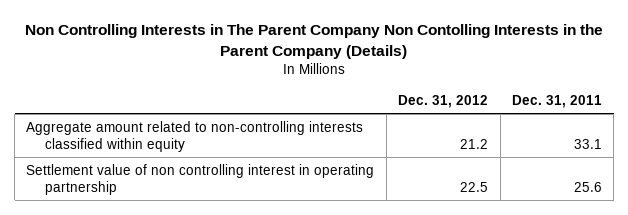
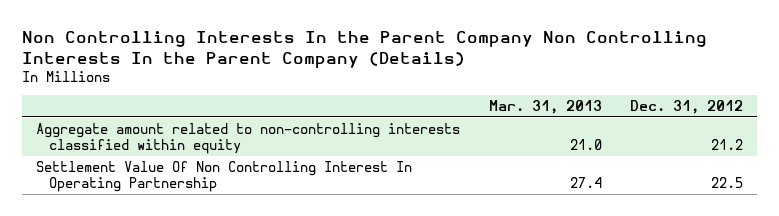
[25,24,604,60] Non Controlling Interests in The Parent Company Non Contolling Interests in the Parent Company (Details) -> [22,31,708,68] Non Controlling Interests In the Parent Company Non Controlling Interests In the Parent Company (Details)
[511,94,602,108] Dec. 31, 2011 -> none
none -> [488,100,602,115] Mar. 31, 2013
[26,163,375,195] Settlement value of non controlling interest in operating partnership -> [36,160,413,193] Settlement Value Of Non Controlling Interest In Operating Partnership

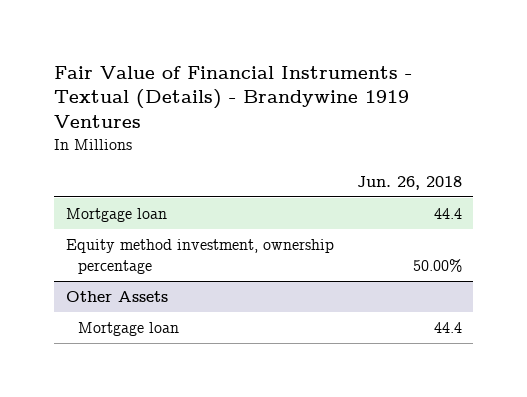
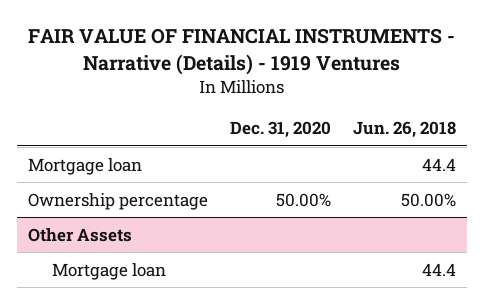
[54,65,413,129] Fair Value of Financial Instruments - Textual (Details) - Brandywine 1919 Ventures -> [27,28,455,75] FAIR VALUE OF FINANCIAL INSTRUMENTS - Narrative (Details) - 1919 Ventures
none -> [229,121,331,139] Dec. 31, 2020
[65,239,334,274] Equity method investment, ownership percentage -> [27,192,208,210] Ownership percentage

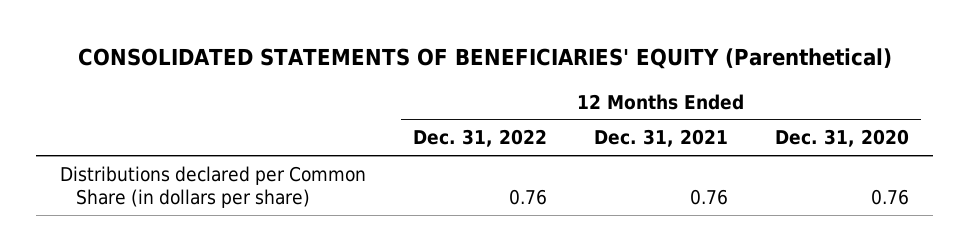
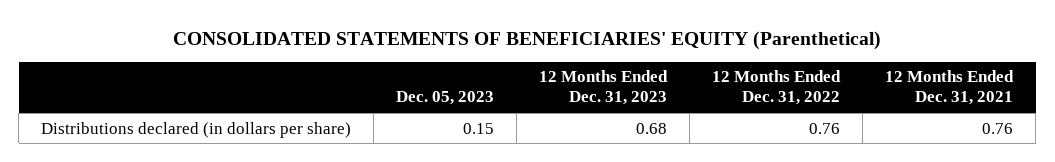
[775,129,910,148] Dec. 31, 2020 -> none
none -> [396,91,495,106] Dec. 05, 2023
none -> [539,70,669,106] 12 Months Ended Dec. 31, 2023
[59,165,366,209] Distributions declared per Common Share (in dollars per share) -> [41,121,352,138] Distributions declared (in dollars per share)

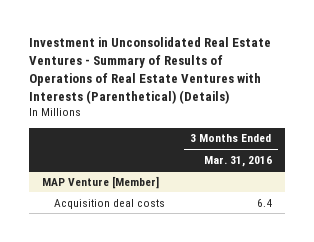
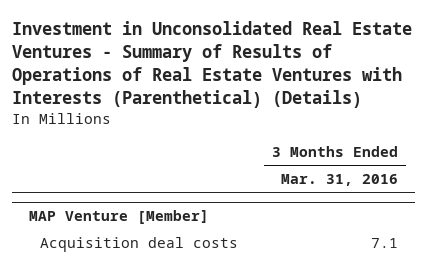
[256,198,272,207] 6.4 -> [371,237,399,248] 7.1

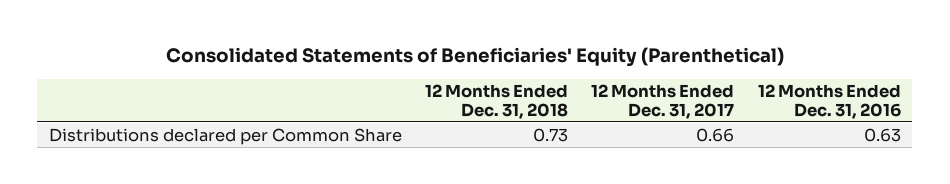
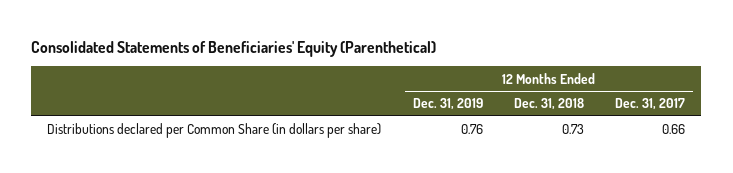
[757,83,901,119] 12 Months Ended Dec. 31, 2016 -> none
none -> [412,98,483,111] Dec. 31, 2019
[48,128,402,146] Distributions declared per Common Share -> [47,123,382,139] Distributions declared per Common Share (in dollars per share)

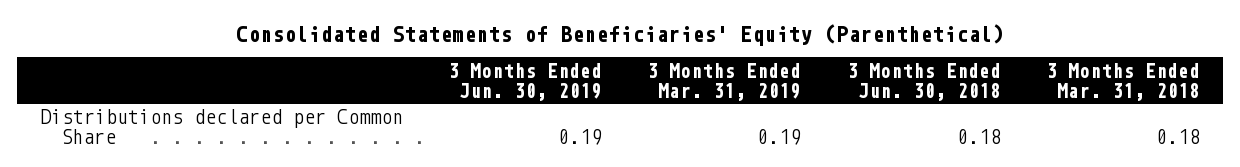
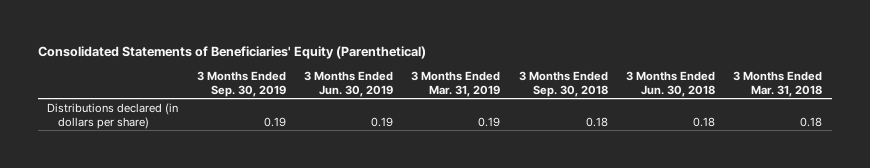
none -> [196,70,286,97] 3 Months Ended Sep. 30, 2019
none -> [518,70,608,97] 3 Months Ended Sep. 30, 2018
[39,109,403,145] Distributions declared per Common Share -> [47,102,179,129] Distributions declared (in dollars per share)

